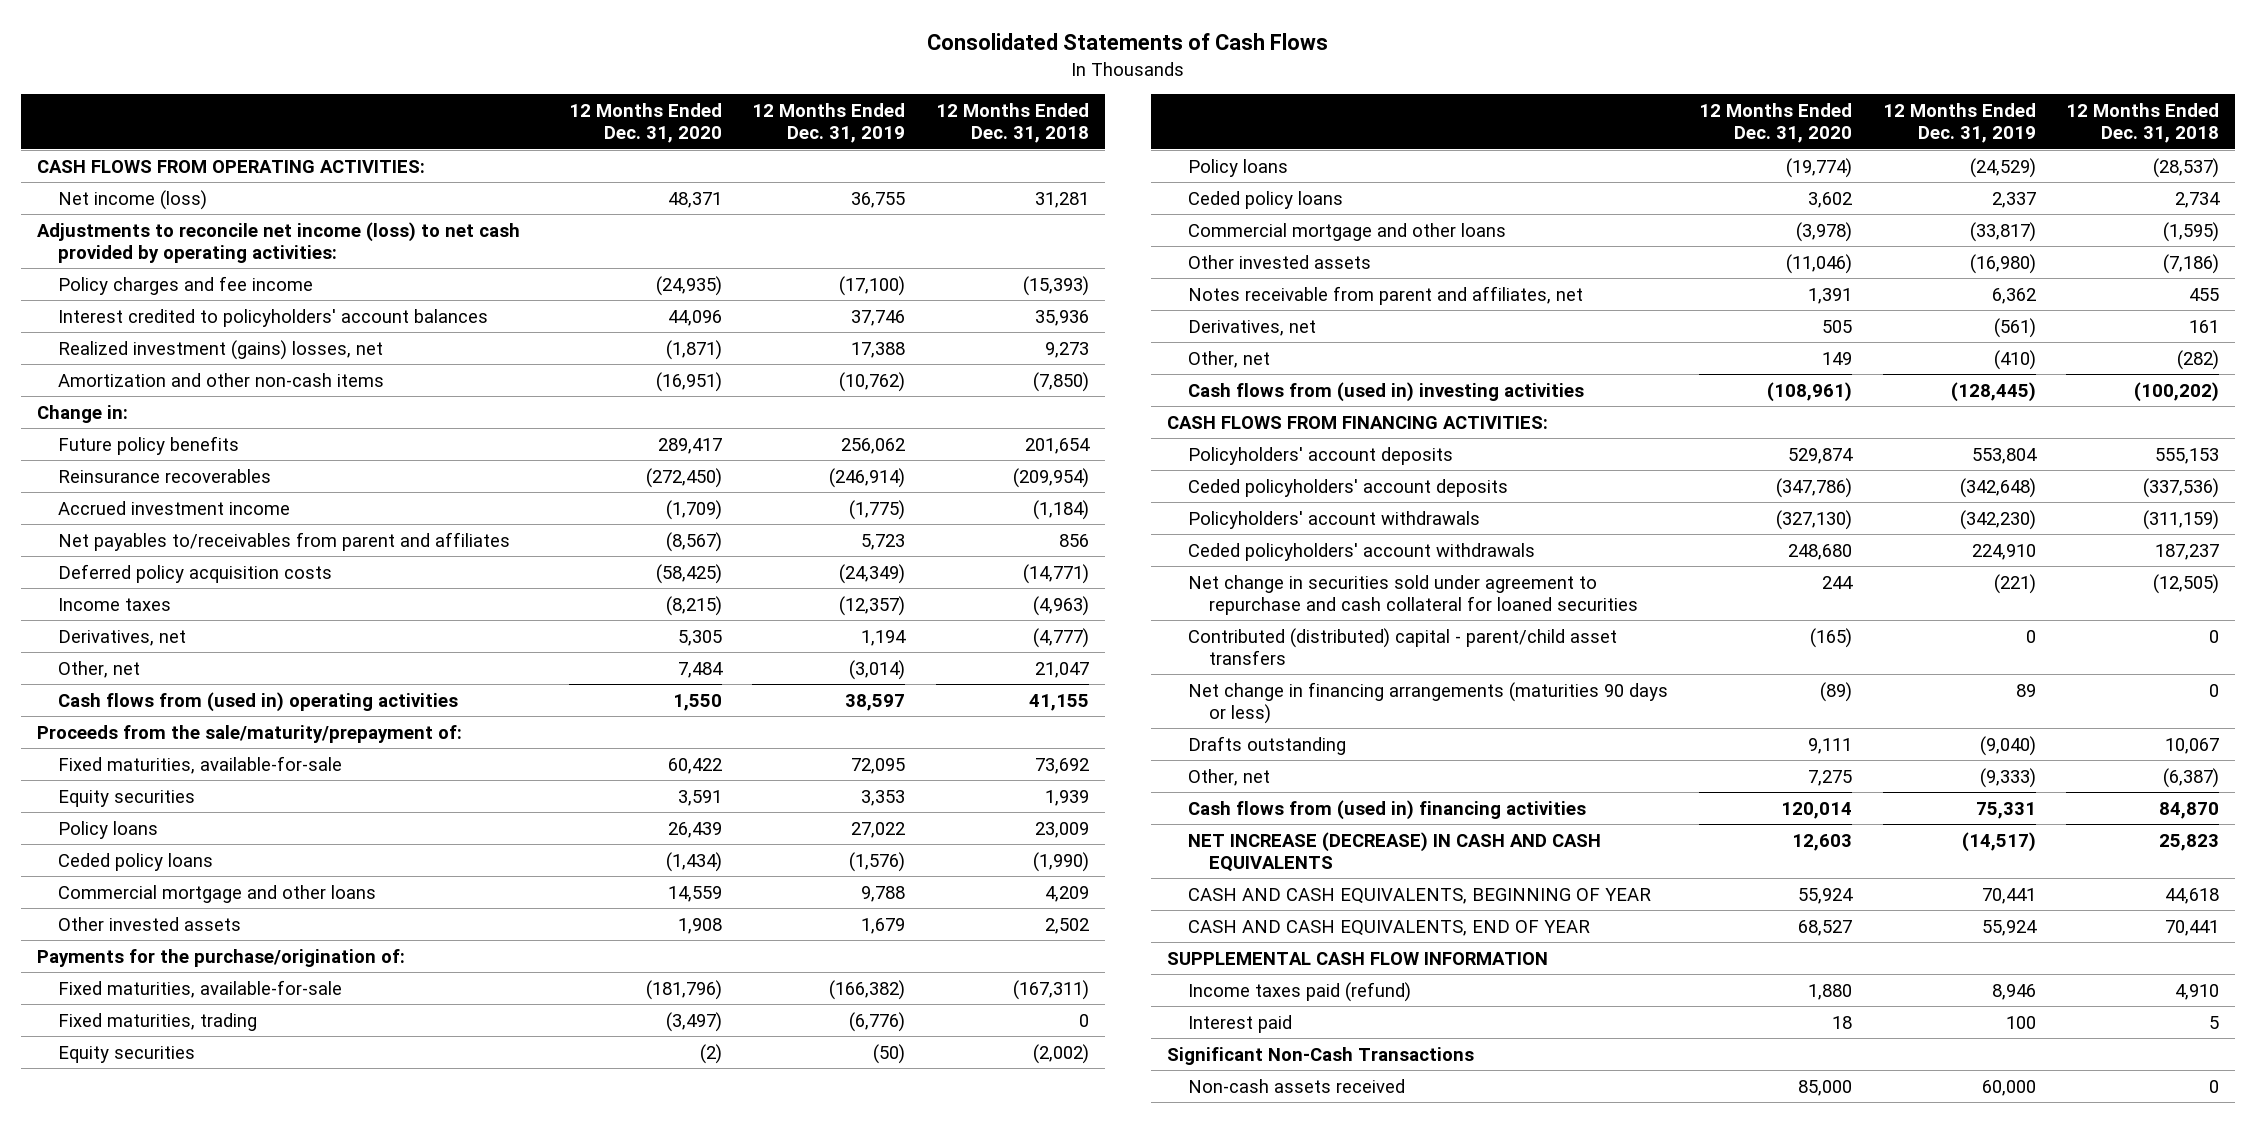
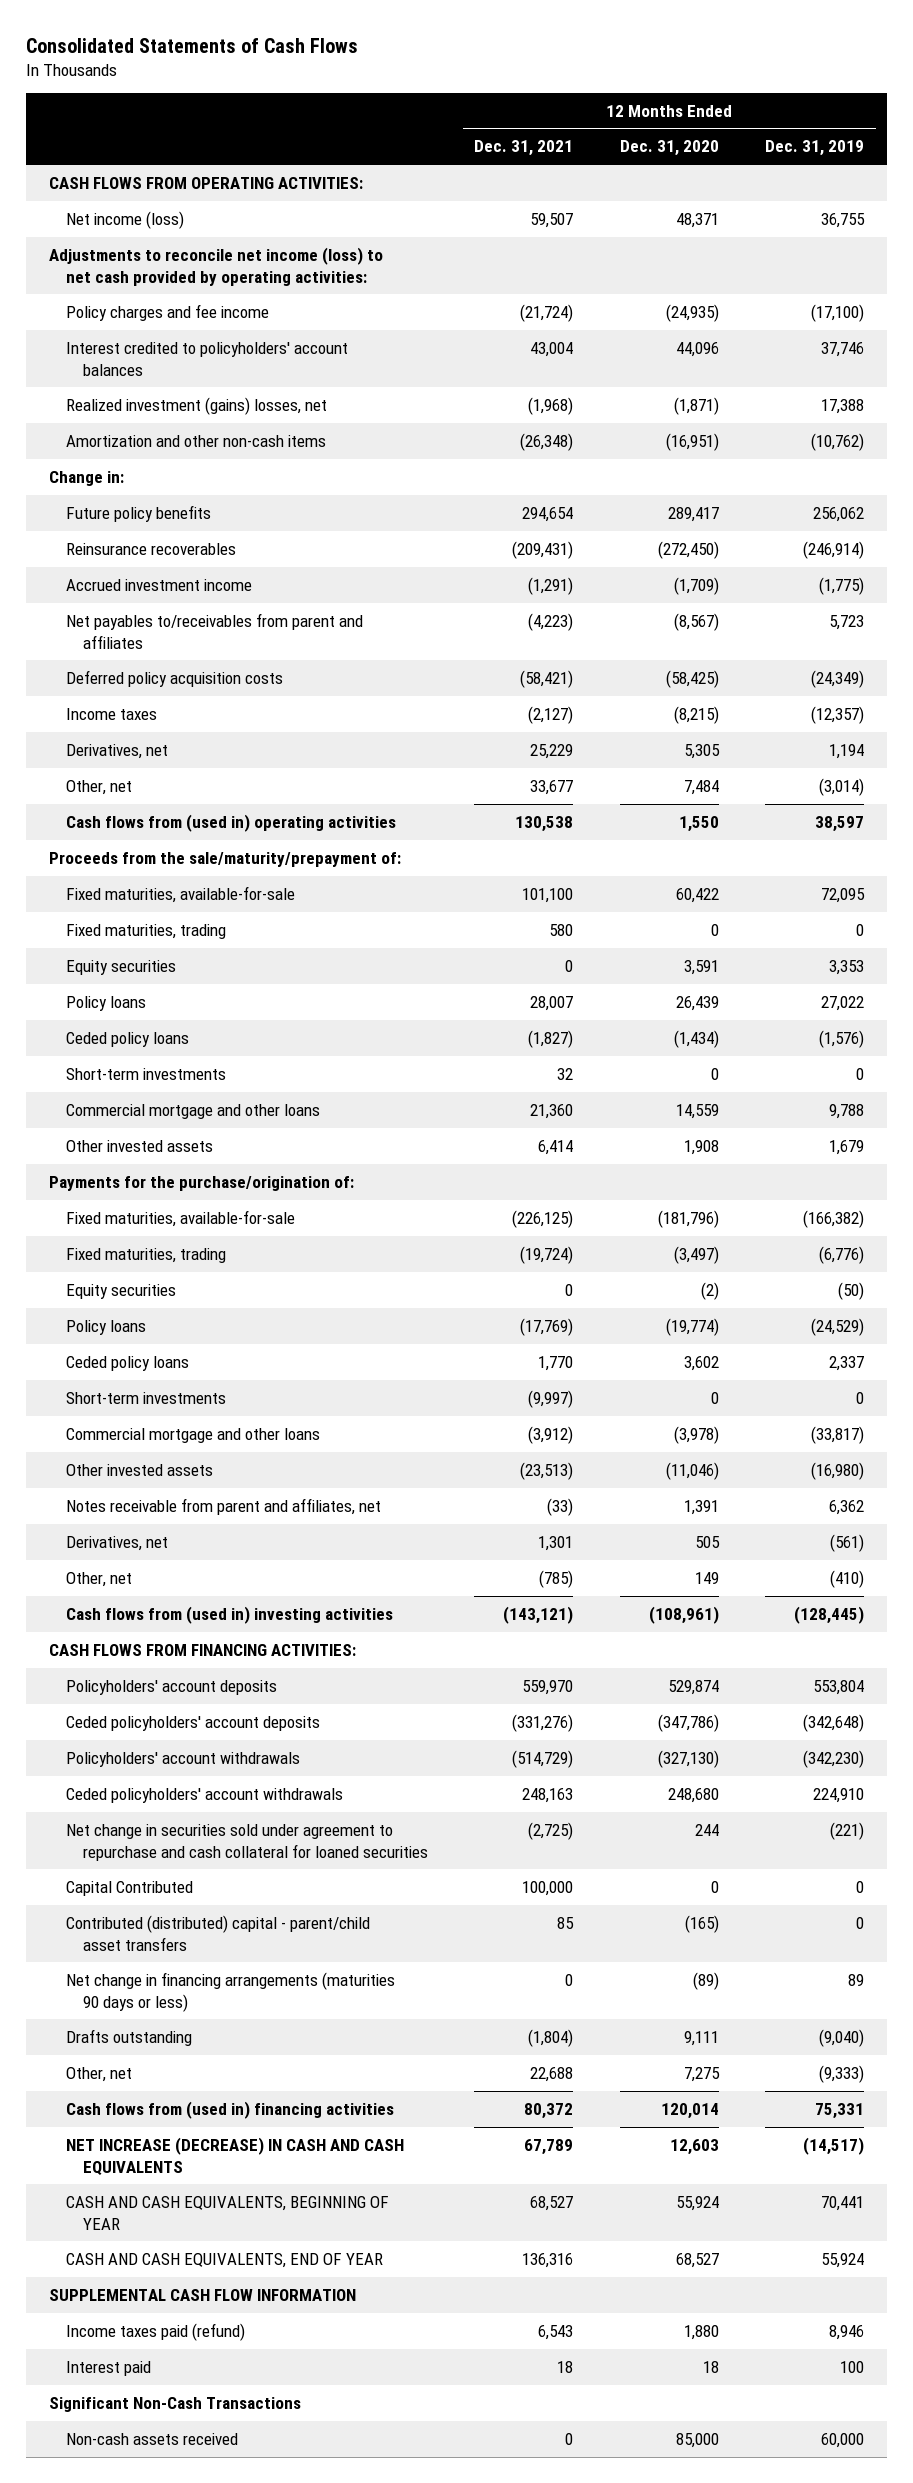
[936,103,1090,144] 12 Months Ended Dec. 31, 2018 -> none
none -> [474,140,574,157] Dec. 31, 2021
none -> [66,923,227,939] Fixed maturities, trading
none -> [66,1067,227,1080] Short-term investments
none -> [66,1391,227,1404] Short-term investments
none -> [66,1880,194,1896] Capital Contributed

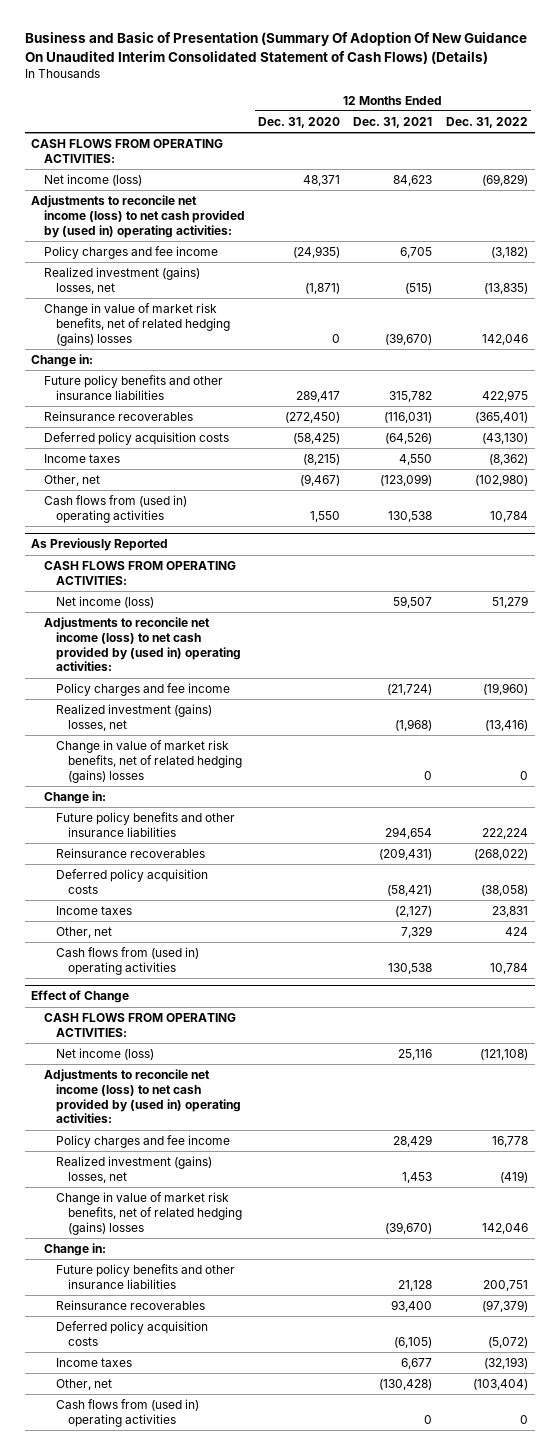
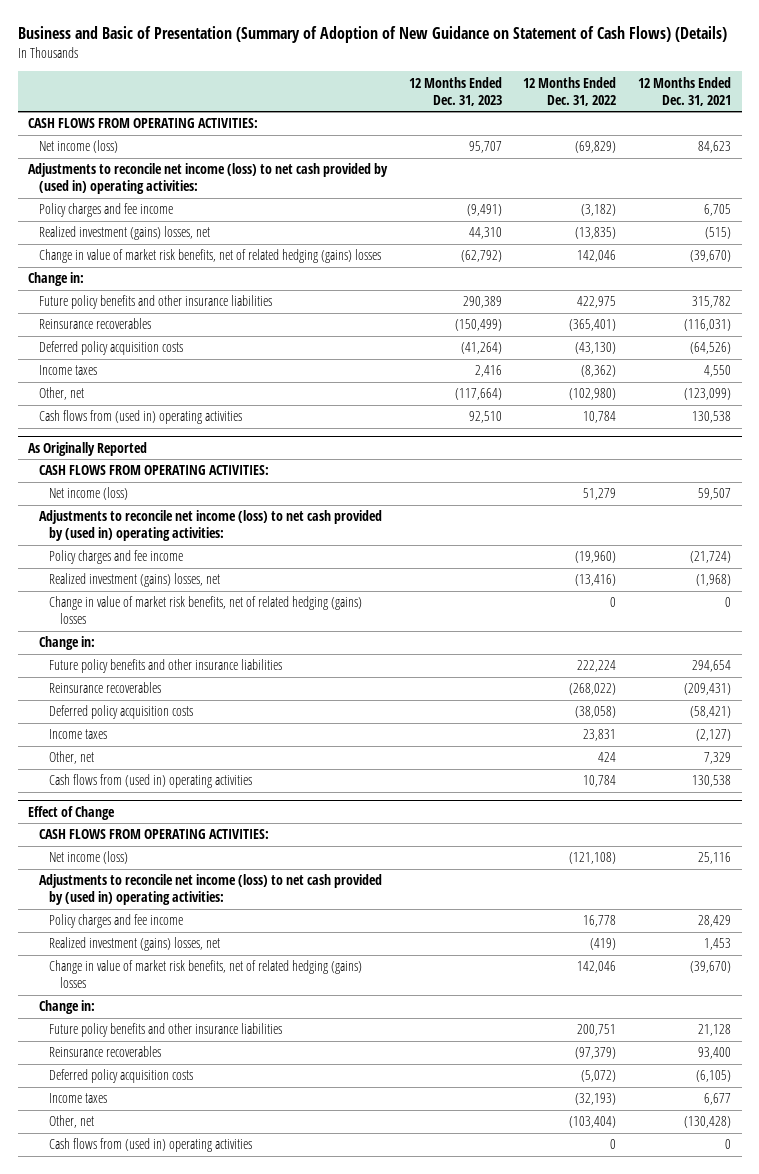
[24,32,527,64] Business and Basic of Presentation (Summary Of Adoption Of New Guidance On Unaudited Interim Consolidated Statement of Cash Flows) (Details) -> [17,26,727,44] Business and Basic of Presentation (Summary of Adoption of New Guidance on Statement of Cash Flows) (Details)
[258,116,341,128] Dec. 31, 2020 -> none
none -> [408,76,502,106] 12 Months Ended Dec. 31, 2023
[31,538,169,552] As Previously Reported -> [28,441,148,456] As Originally Reported

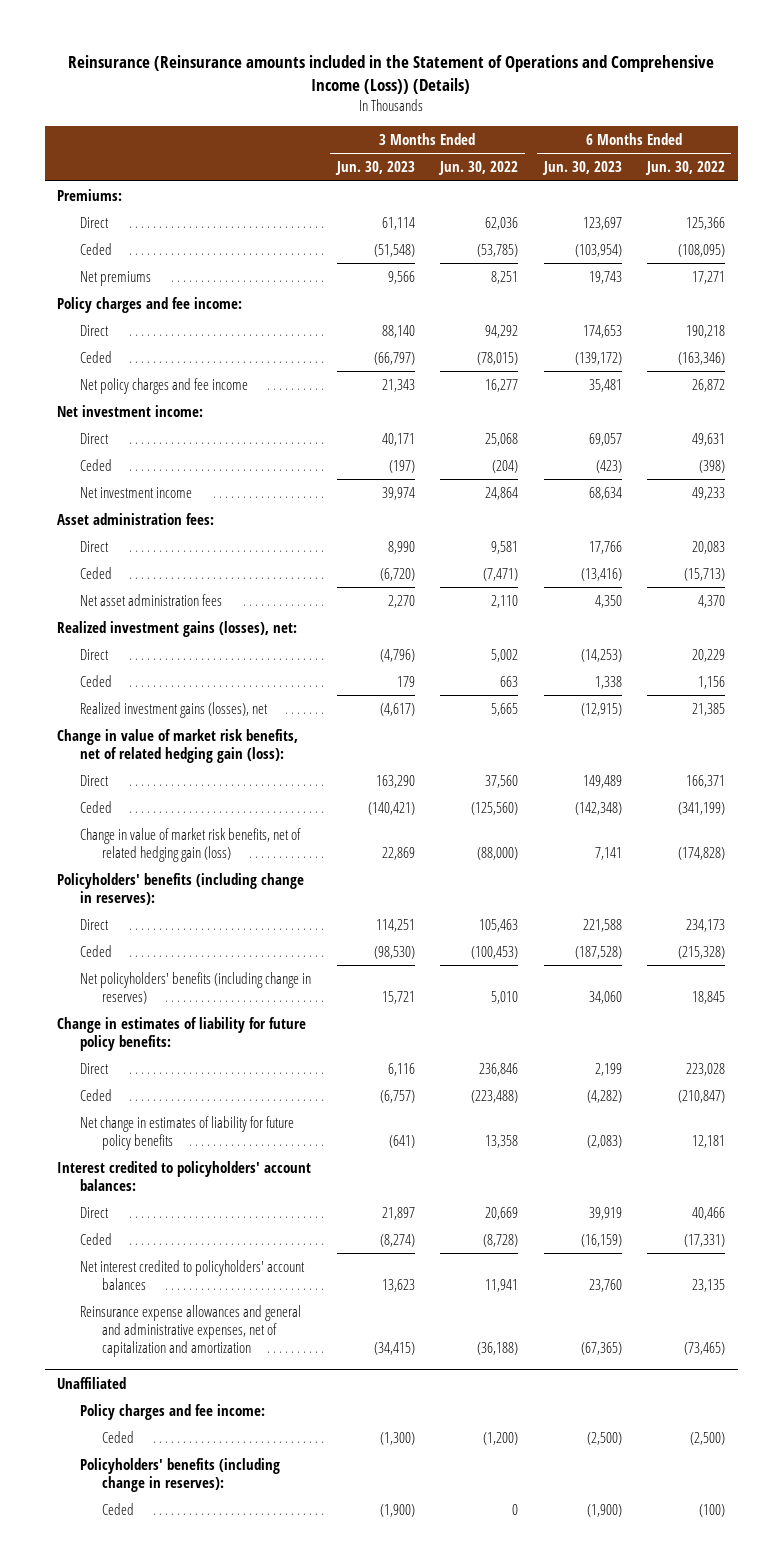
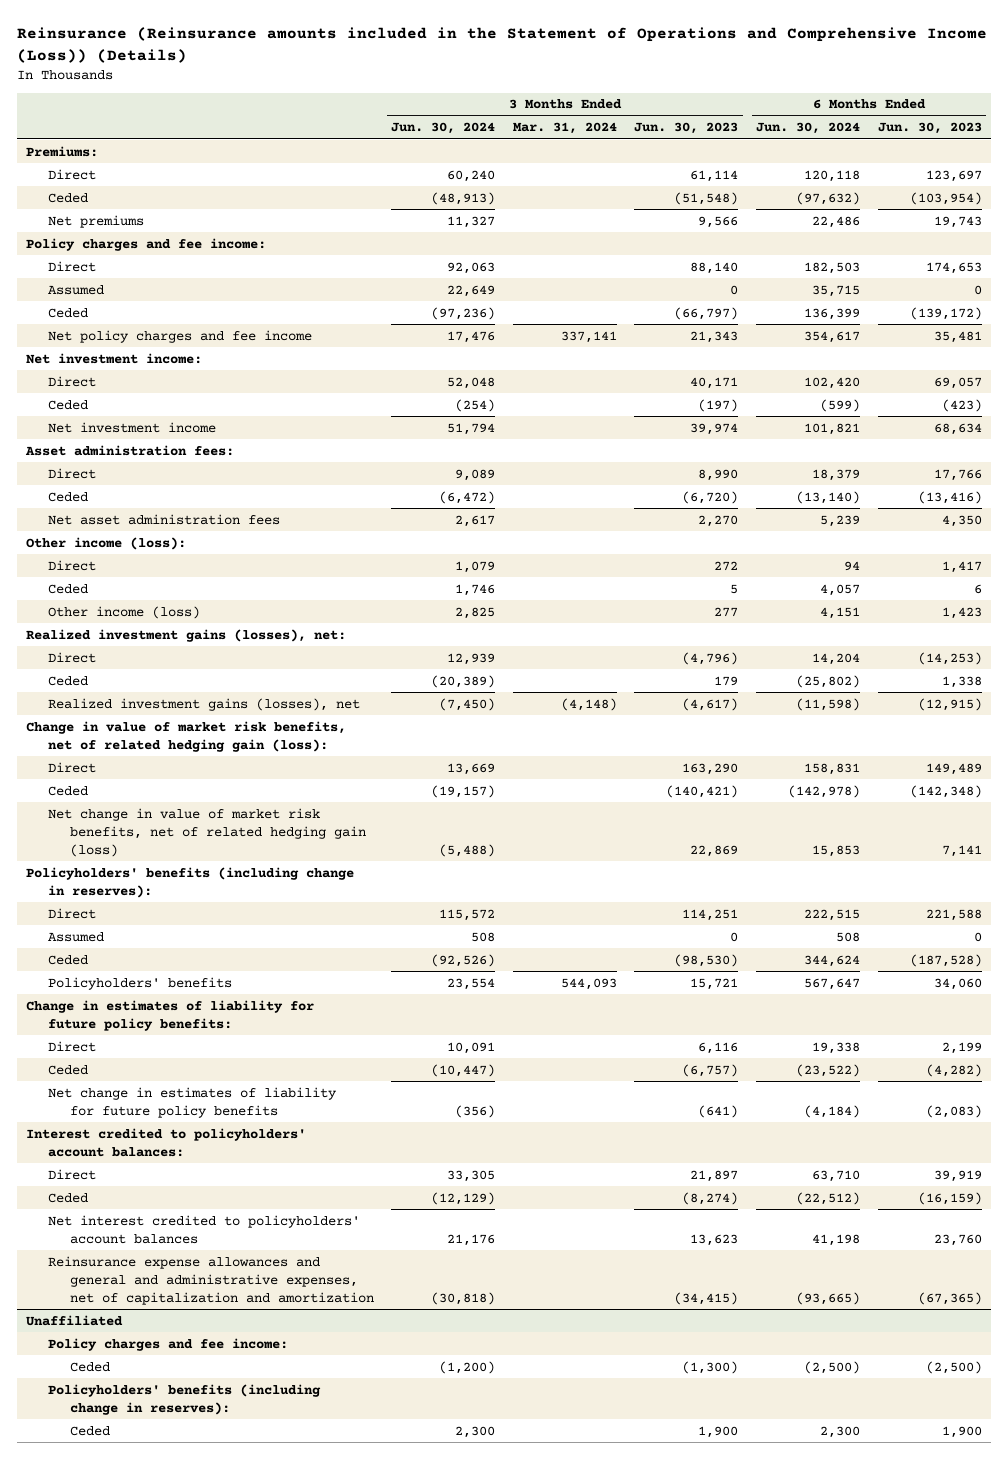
[438,161,519,176] Jun. 30, 2022 -> none
[645,161,726,176] Jun. 30, 2022 -> none
none -> [391,122,496,135] Jun. 30, 2024
none -> [512,122,617,135] Mar. 31, 2024
none -> [756,122,861,135] Jun. 30, 2024
none -> [47,284,104,295] Assumed
none -> [25,536,186,550] Other income (loss):
none -> [47,559,96,571] Direct
none -> [47,583,88,594] Ceded
none -> [47,605,200,619] Other income (loss)
[79,827,301,862] Change in value of market risk benefits, net of related hedging gain (loss) -> [47,807,366,857] Net change in value of market risk benefits, net of related hedging gain (loss)
none -> [47,931,104,942] Assumed
[79,971,311,1004] Net policyholders' benefits (including change in reserves) -> [47,976,232,990] Policyholders' benefits
[379,1503,415,1517] (1,900) -> [698,1425,739,1438] 1,900
[586,1503,622,1517] (1,900) -> [941,1425,982,1438] 1,900

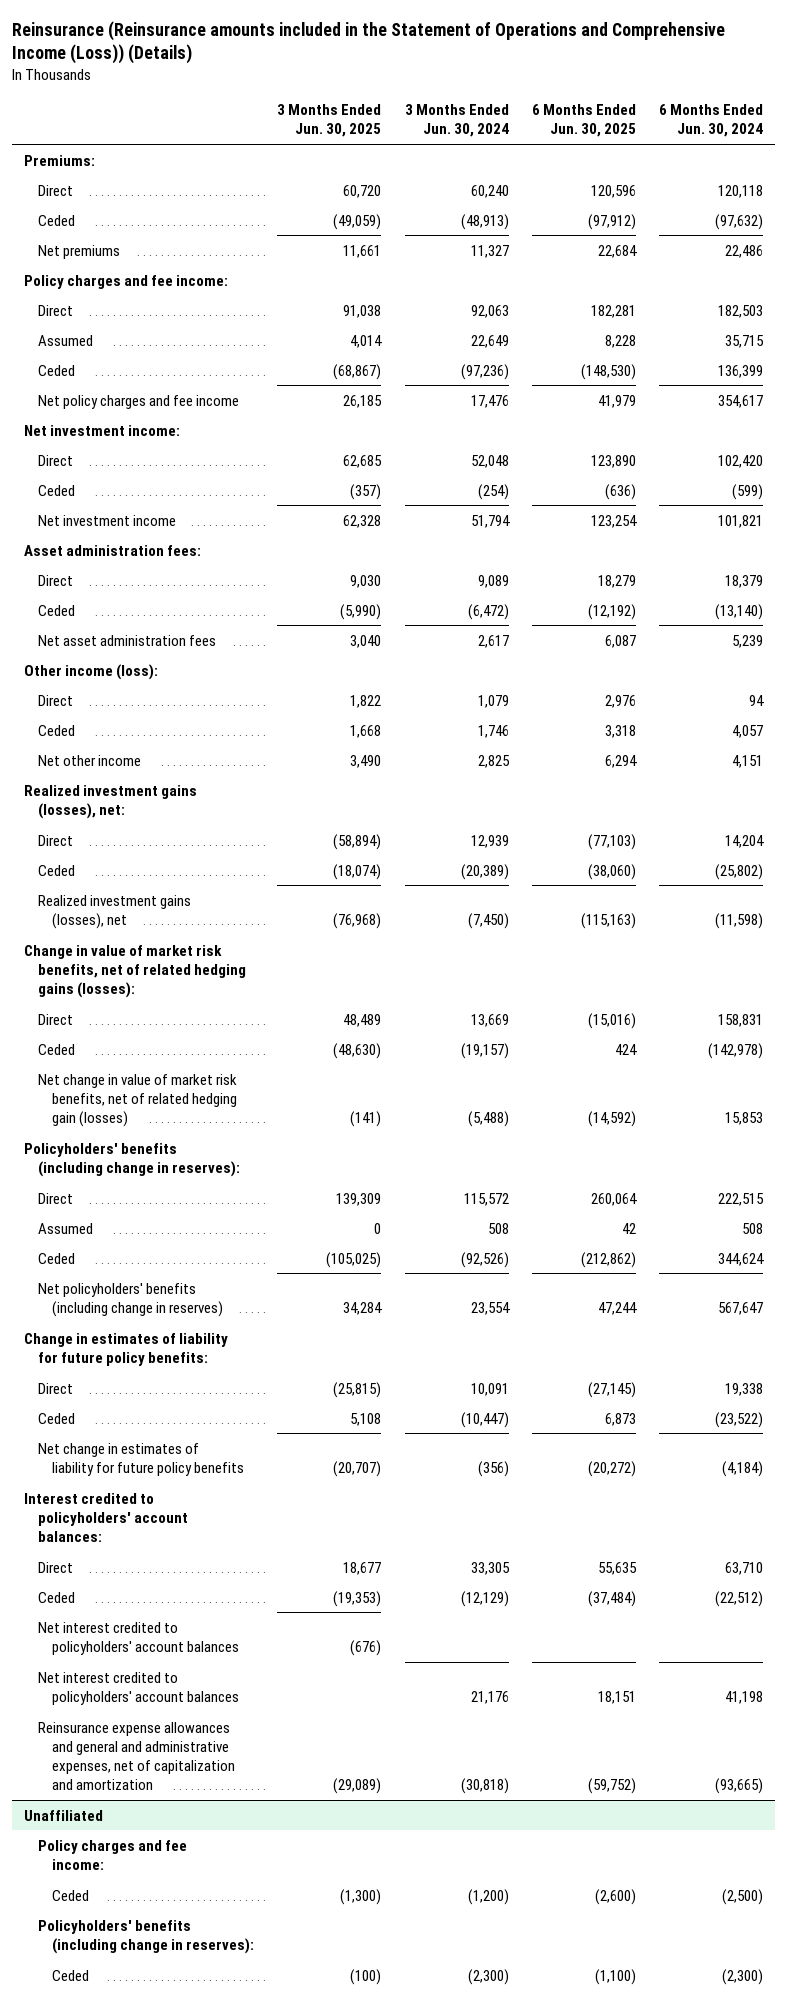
[512,122,617,135] Mar. 31, 2024 -> none
[634,122,739,135] Jun. 30, 2023 -> none
[877,122,982,135] Jun. 30, 2023 -> none
none -> [277,104,382,138] 3 Months Ended Jun. 30, 2025
none -> [531,104,636,138] 6 Months Ended Jun. 30, 2025
[47,605,200,619] Other income (loss) -> [37,754,141,766] Net other income
[25,720,346,752] Change in value of market risk benefits, net of related hedging gain (loss): -> [23,944,246,998] Change in value of market risk benefits, net of related hedging gains (losses):
[47,807,366,857] Net change in value of market risk benefits, net of related hedging gain (loss) -> [37,1073,237,1127] Net change in value of market risk benefits, net of related hedging gain (losses)
[47,976,232,990] Policyholders' benefits -> [37,1282,223,1317] Net policyholders' benefits (including change in reserves)
none -> [37,1621,239,1655] Net interest credited to policyholders' account balances
[455,1425,496,1438] 2,300 -> [467,1968,509,1985] (2,300)
[820,1425,861,1438] 2,300 -> [722,1968,764,1985] (2,300)

